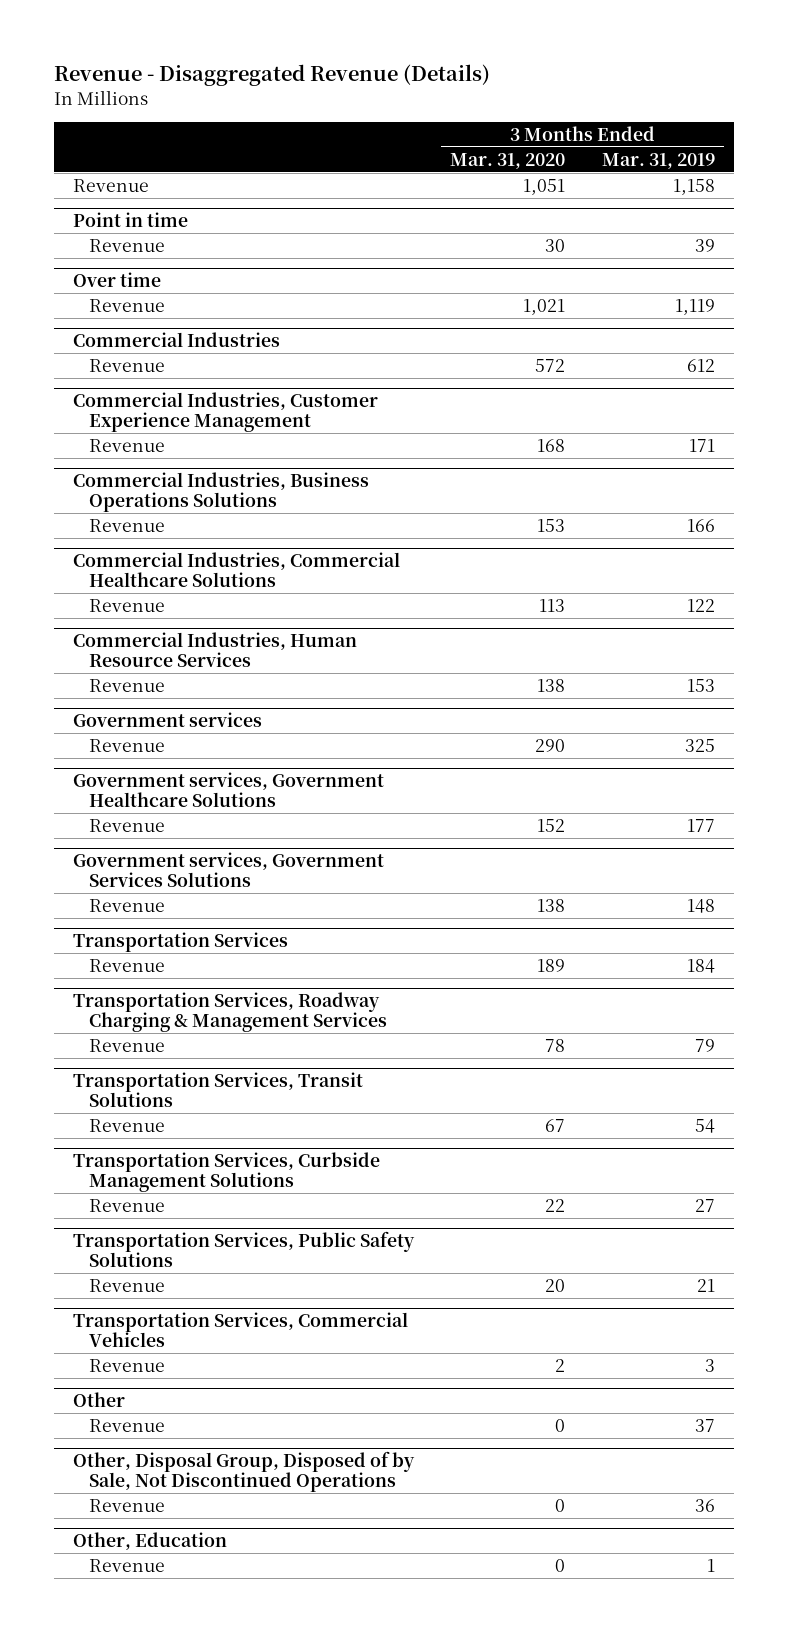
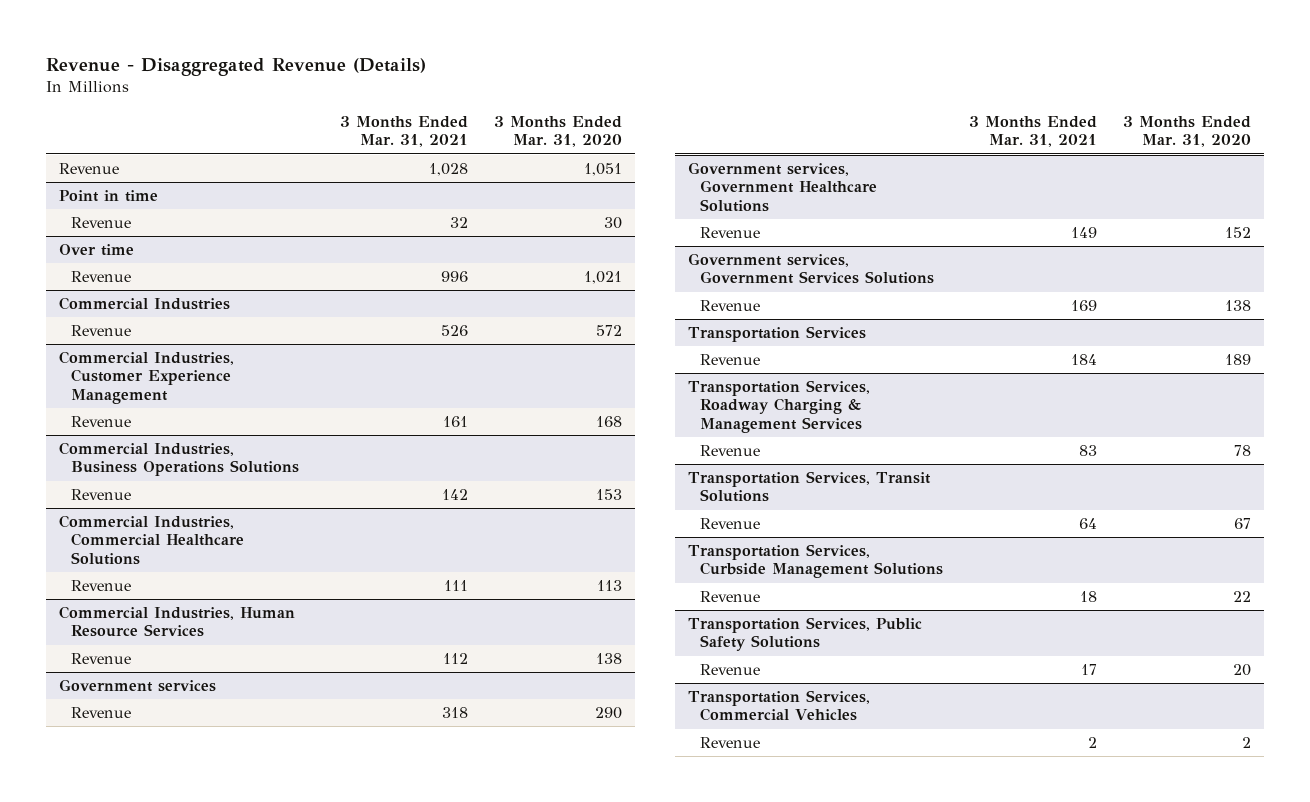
[602,152,716,169] Mar. 31, 2019 -> none
none -> [339,116,468,148] 3 Months Ended Mar. 31, 2021
[72,1391,125,1407] Other -> none
[88,1418,165,1432] Revenue -> none
[72,1450,415,1492] Other, Disposal Group, Disposed of by Sale, Not Discontinued Operations -> none
[88,1498,165,1512] Revenue -> none
[72,1531,227,1550] Other, Education -> none
[88,1558,165,1572] Revenue -> none

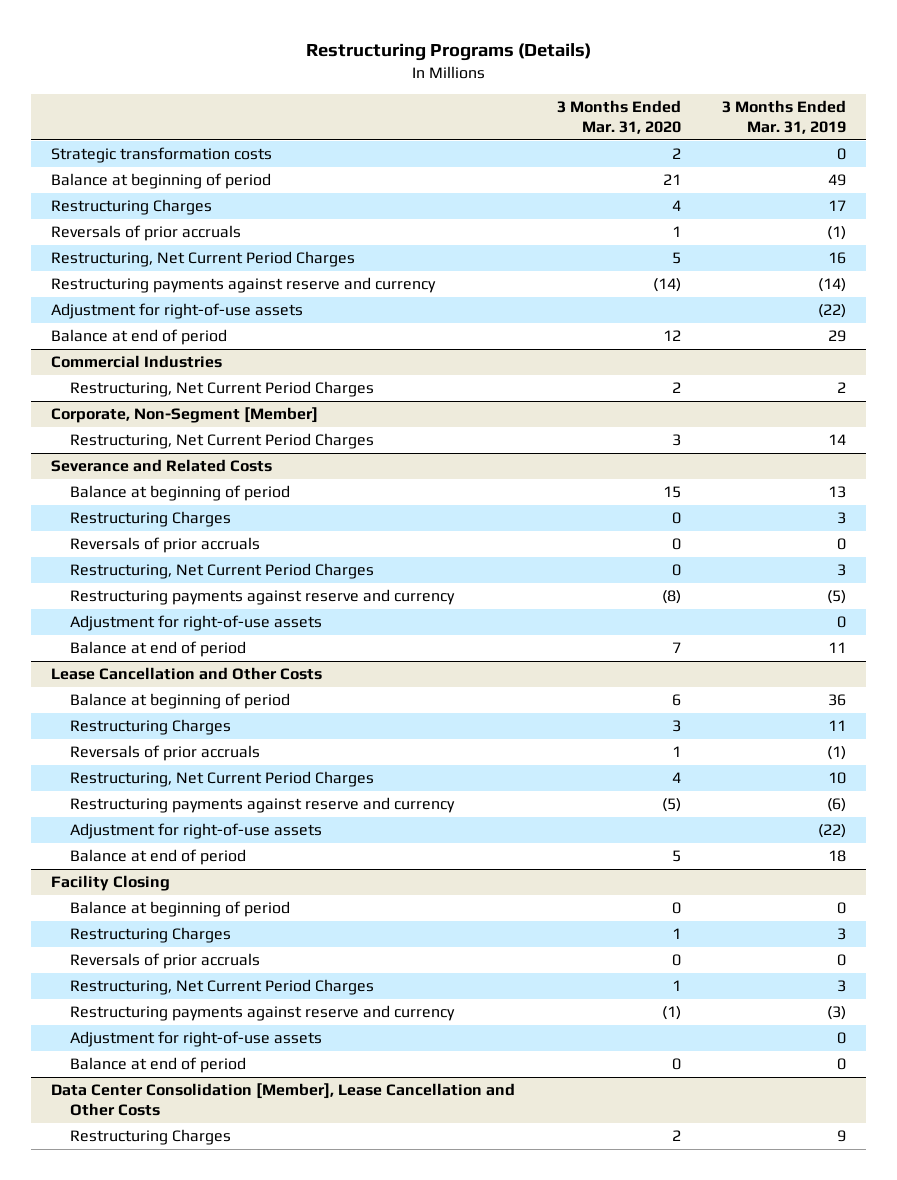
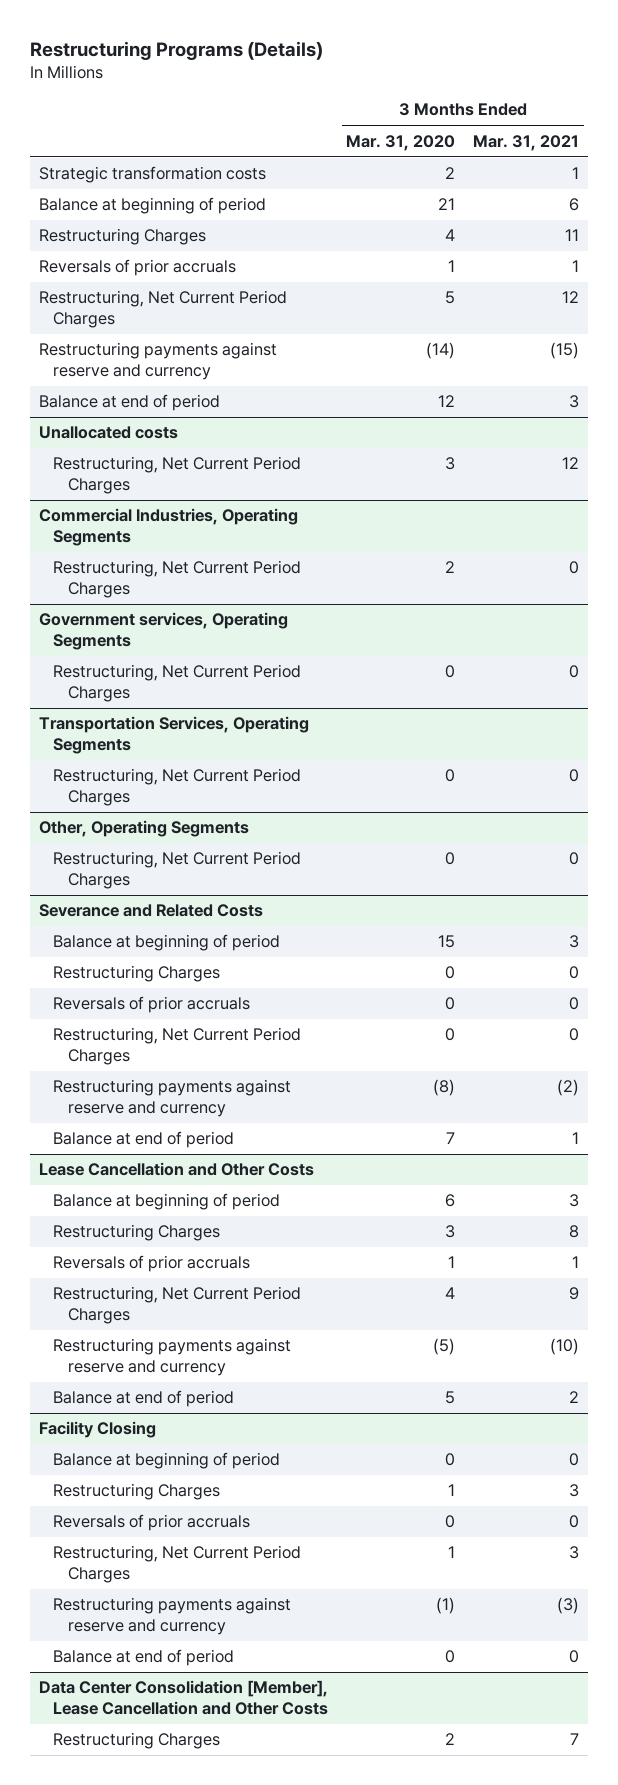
[721,100,846,134] 3 Months Ended Mar. 31, 2019 -> none
none -> [473,134,580,151] Mar. 31, 2021
[51,303,304,320] Adjustment for right-of-use assets -> none
[51,355,223,369] Commercial Industries -> none
[70,381,375,398] Restructuring, Net Current Period Charges -> none
[51,407,319,424] Corporate, Non-Segment [Member] -> none
none -> [39,426,179,440] Unallocated costs
none -> [39,508,299,547] Commercial Industries, Operating Segments
none -> [53,560,302,599] Restructuring, Net Current Period Charges
none -> [39,612,289,651] Government services, Operating Segments
none -> [53,664,302,703] Restructuring, Net Current Period Charges
none -> [39,716,310,755] Transportation Services, Operating Segments
none -> [53,768,302,807] Restructuring, Net Current Period Charges
none -> [39,820,250,838] Other, Operating Segments
none -> [53,851,302,890] Restructuring, Net Current Period Charges
[70,615,323,632] Adjustment for right-of-use assets -> none
[70,823,323,840] Adjustment for right-of-use assets -> none
[70,1031,323,1048] Adjustment for right-of-use assets -> none

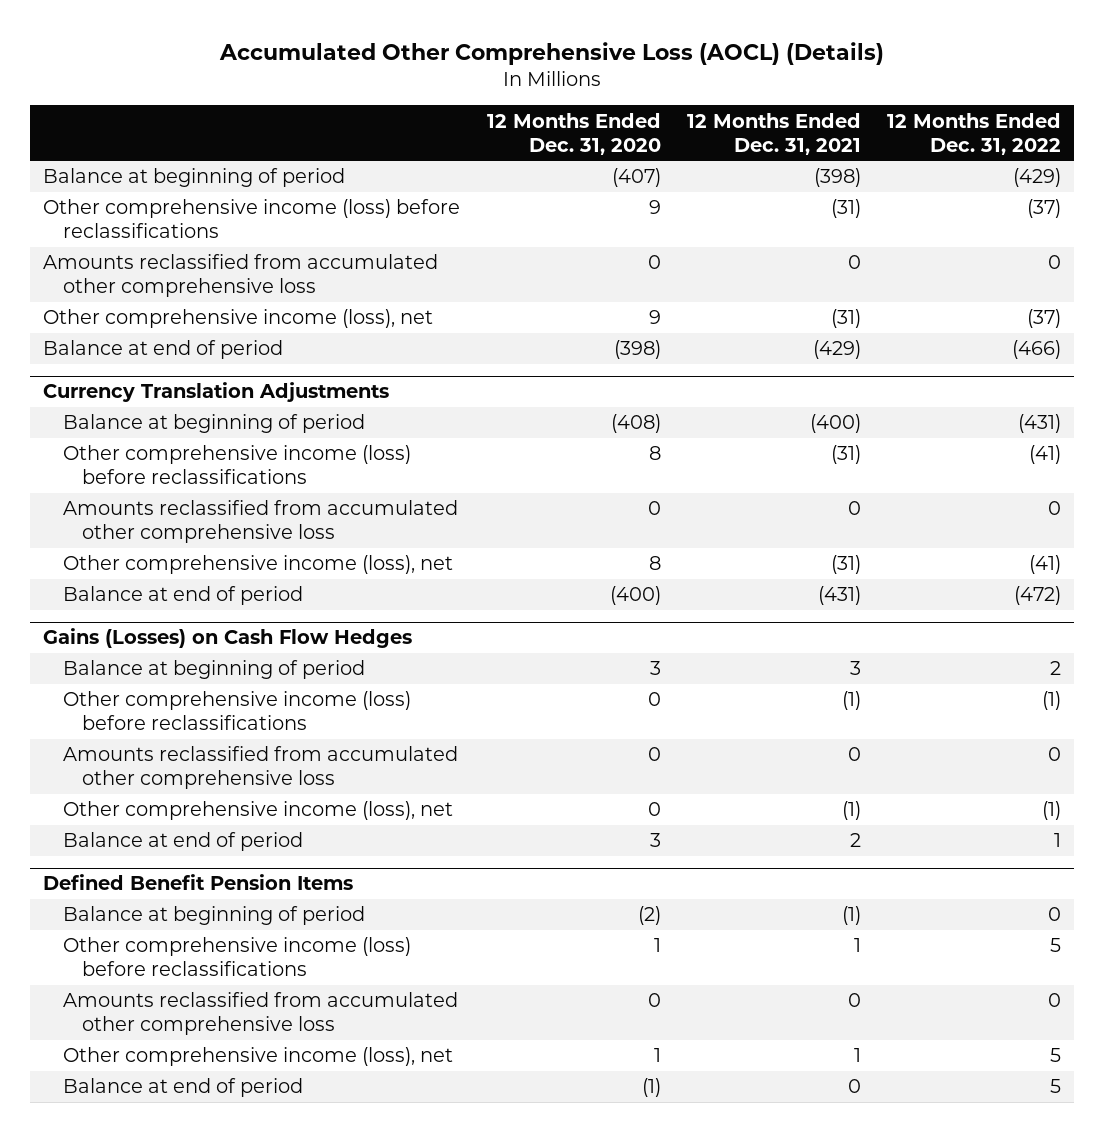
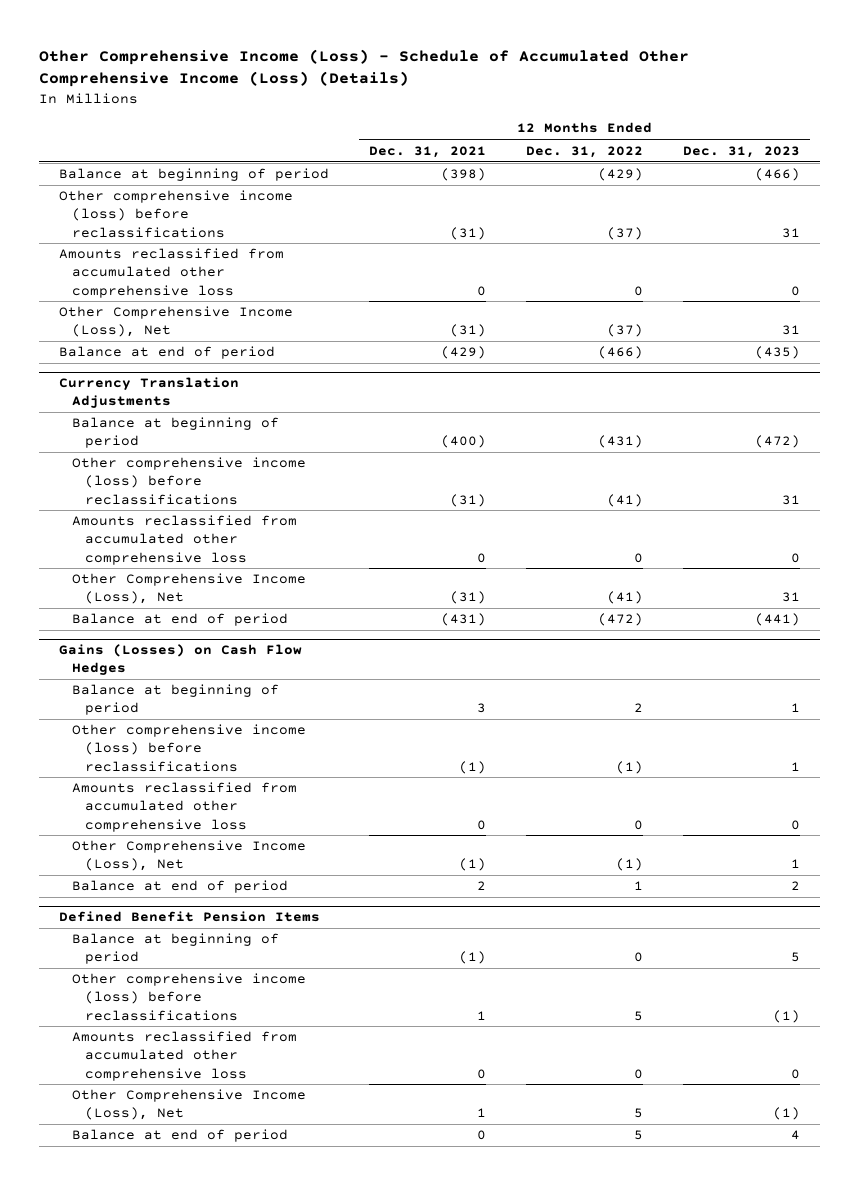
[219,42,885,66] Accumulated Other Comprehensive Loss (AOCL) (Details) -> [39,49,690,88] Other Comprehensive Income (Loss) - Schedule of Accumulated Other Comprehensive Income (Loss) (Details)
[486,112,661,155] 12 Months Ended Dec. 31, 2020 -> none
none -> [683,145,801,158] Dec. 31, 2023
[43,309,434,329] Other comprehensive income (loss), net -> [59,306,294,338] Other Comprehensive Income (Loss), Net
[62,555,453,575] Other comprehensive income (loss), net -> [71,573,306,605] Other Comprehensive Income (Loss), Net
[62,801,453,821] Other comprehensive income (loss), net -> [71,840,306,872] Other Comprehensive Income (Loss), Net
[62,1047,453,1067] Other comprehensive income (loss), net -> [71,1089,306,1121] Other Comprehensive Income (Loss), Net

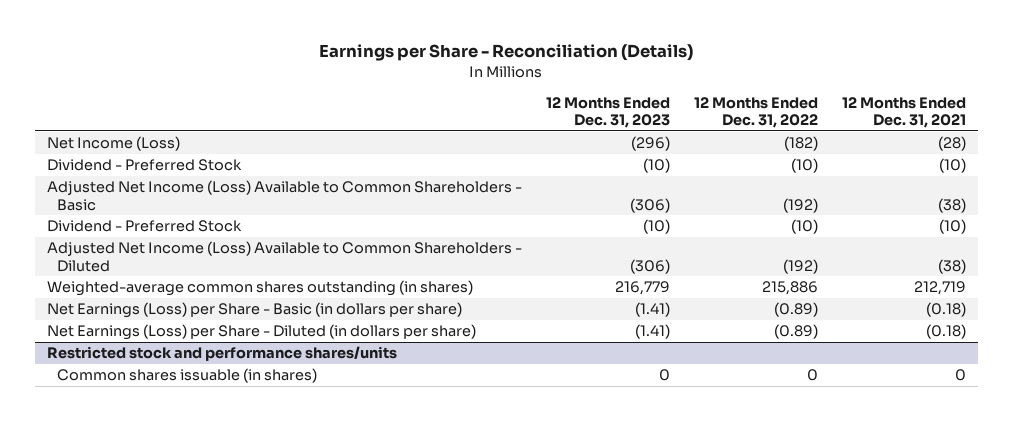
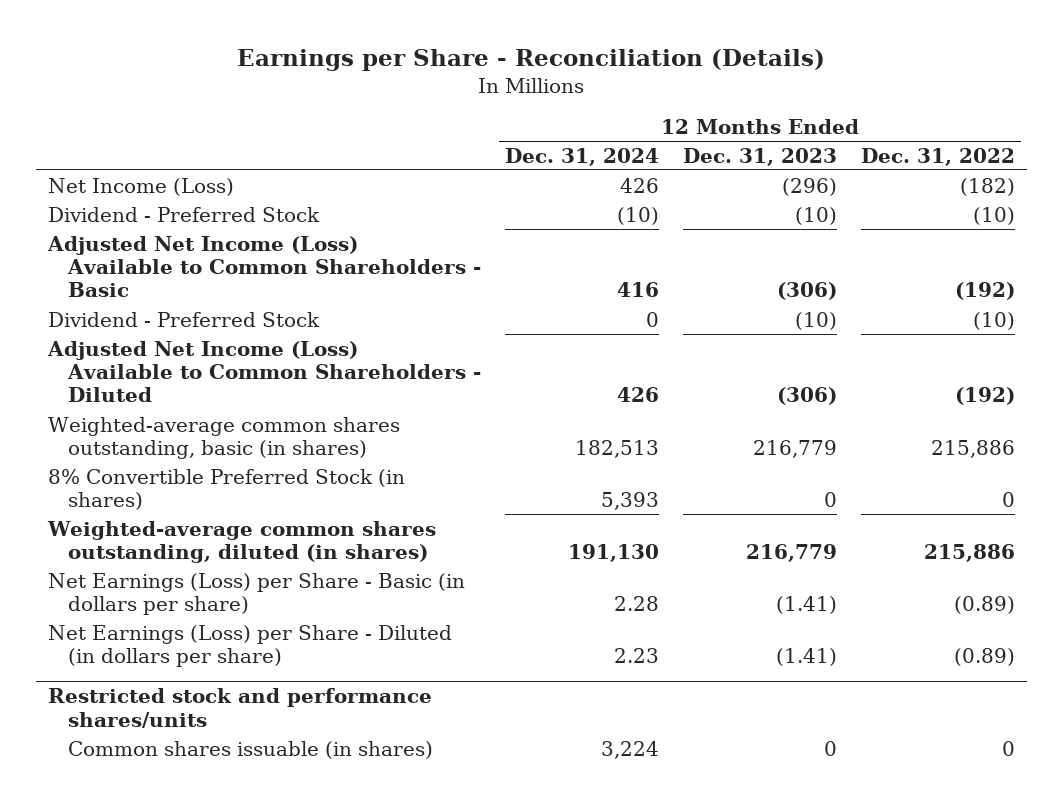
[841,96,966,129] 12 Months Ended Dec. 31, 2021 -> none
none -> [504,147,659,166] Dec. 31, 2024
[46,280,473,297] Weighted-average common shares outstanding (in shares) -> [47,416,400,460] Weighted-average common shares outstanding, basic (in shares)
none -> [47,468,405,511] 8% Convertible Preferred Stock (in shares)
none -> [46,520,436,564] Weighted-average common shares outstanding, diluted (in shares)

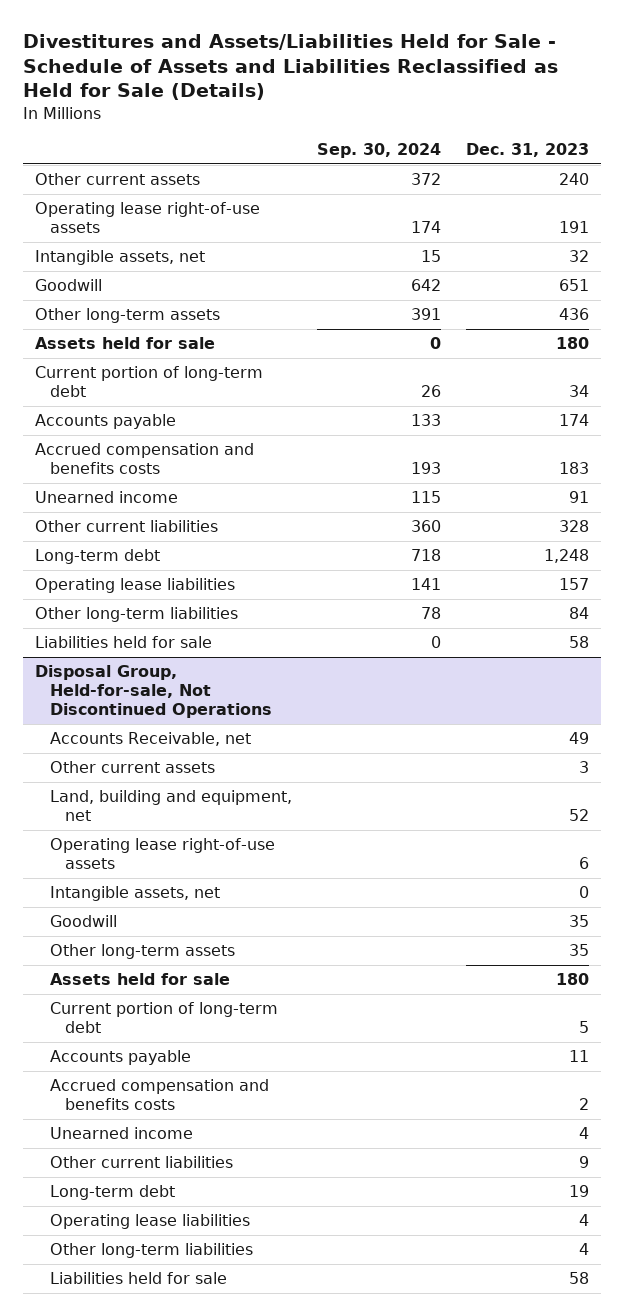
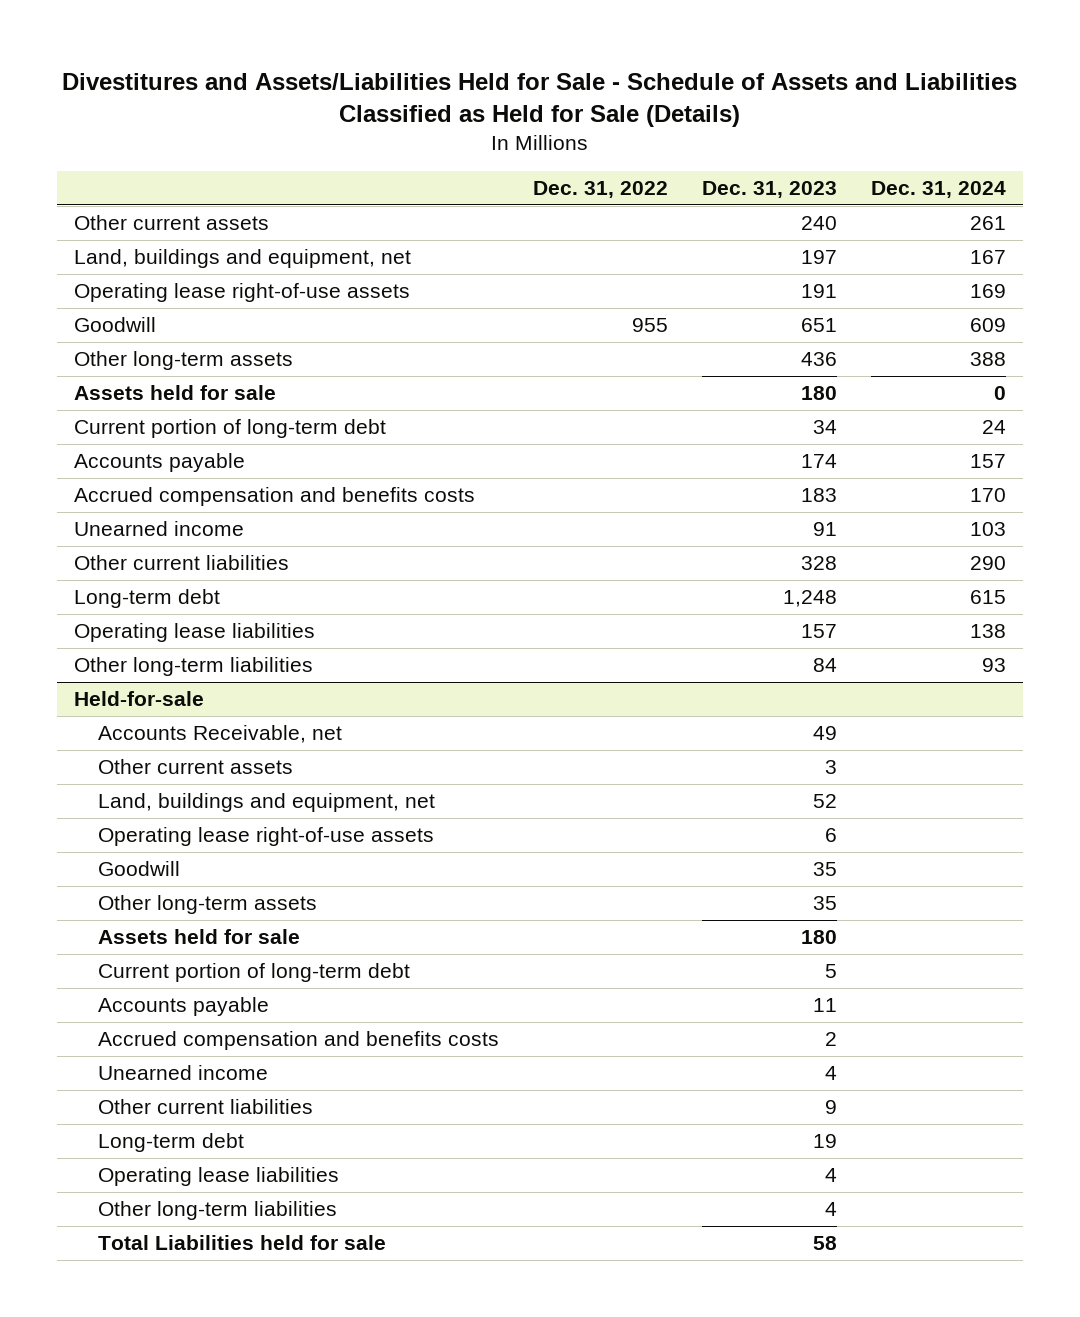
[22,33,558,101] Divestitures and Assets/Liabilities Held for Sale - Schedule of Assets and Liabilities Reclassified as Held for Sale (Details) -> [62,72,1018,127] Divestitures and Assets/Liabilities Held for Sale - Schedule of Assets and Liabilities Classified as Held for Sale (Details)
[316,143,441,159] Sep. 30, 2024 -> none
none -> [533,181,669,199] Dec. 31, 2022
none -> [870,181,1006,199] Dec. 31, 2024
none -> [74,249,412,269] Land, buildings and equipment, net
[35,250,206,266] Intangible assets, net -> none
[35,636,213,649] Liabilities held for sale -> none
[35,665,273,718] Disposal Group, Held-for-sale, Not Discontinued Operations -> [74,691,205,707] Held-for-sale
[50,790,293,822] Land, building and equipment, net -> [98,793,436,813] Land, buildings and equipment, net
[50,886,221,902] Intangible assets, net -> none
[50,1272,228,1285] Liabilities held for sale -> [98,1235,387,1251] Total Liabilities held for sale

